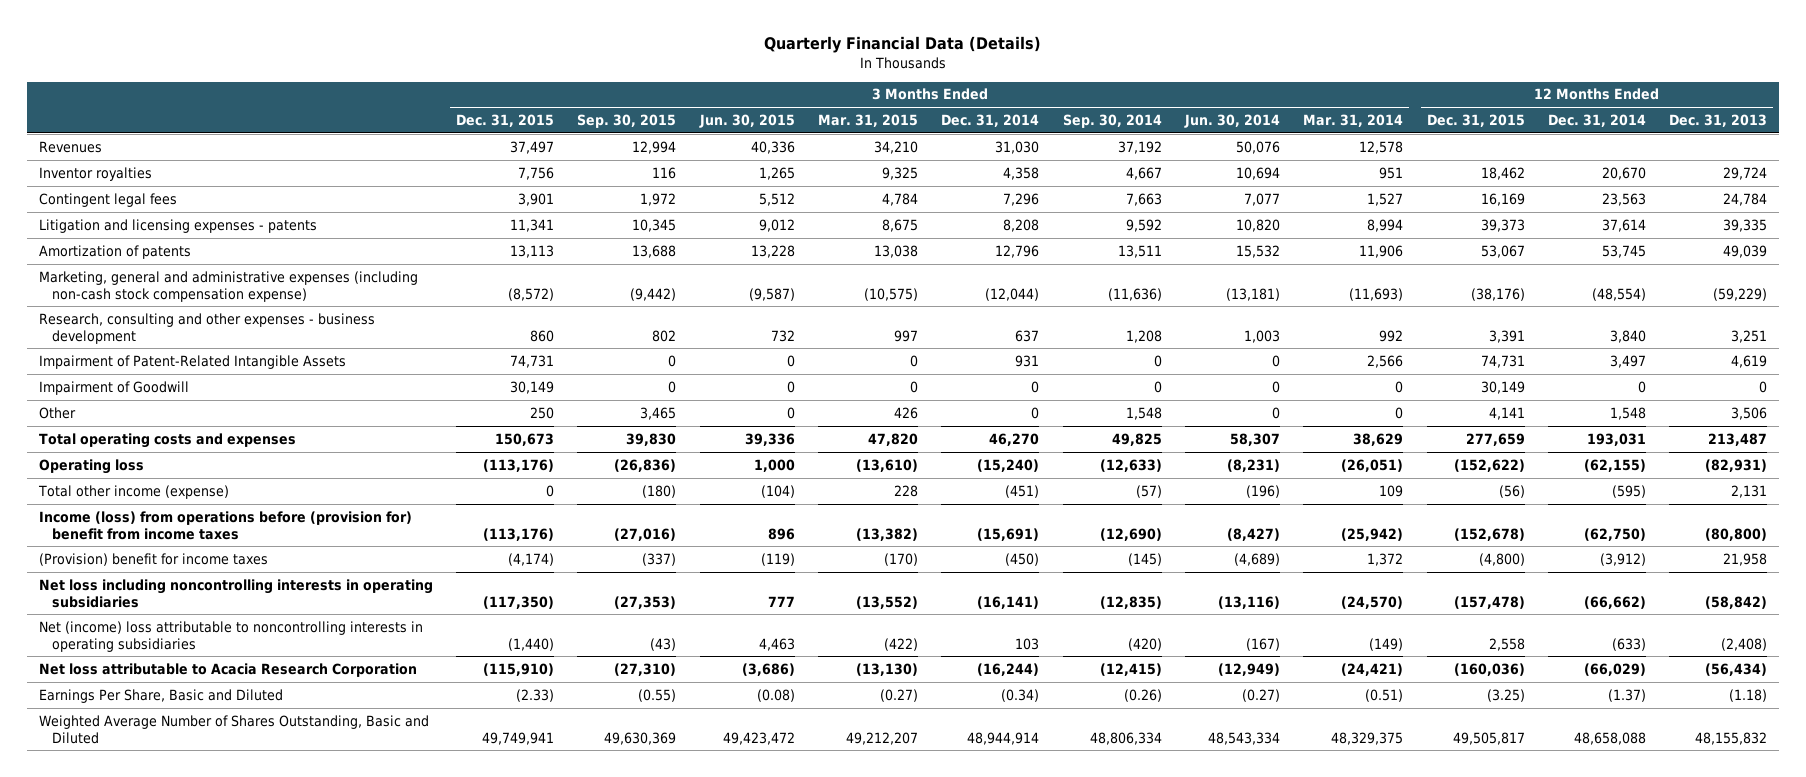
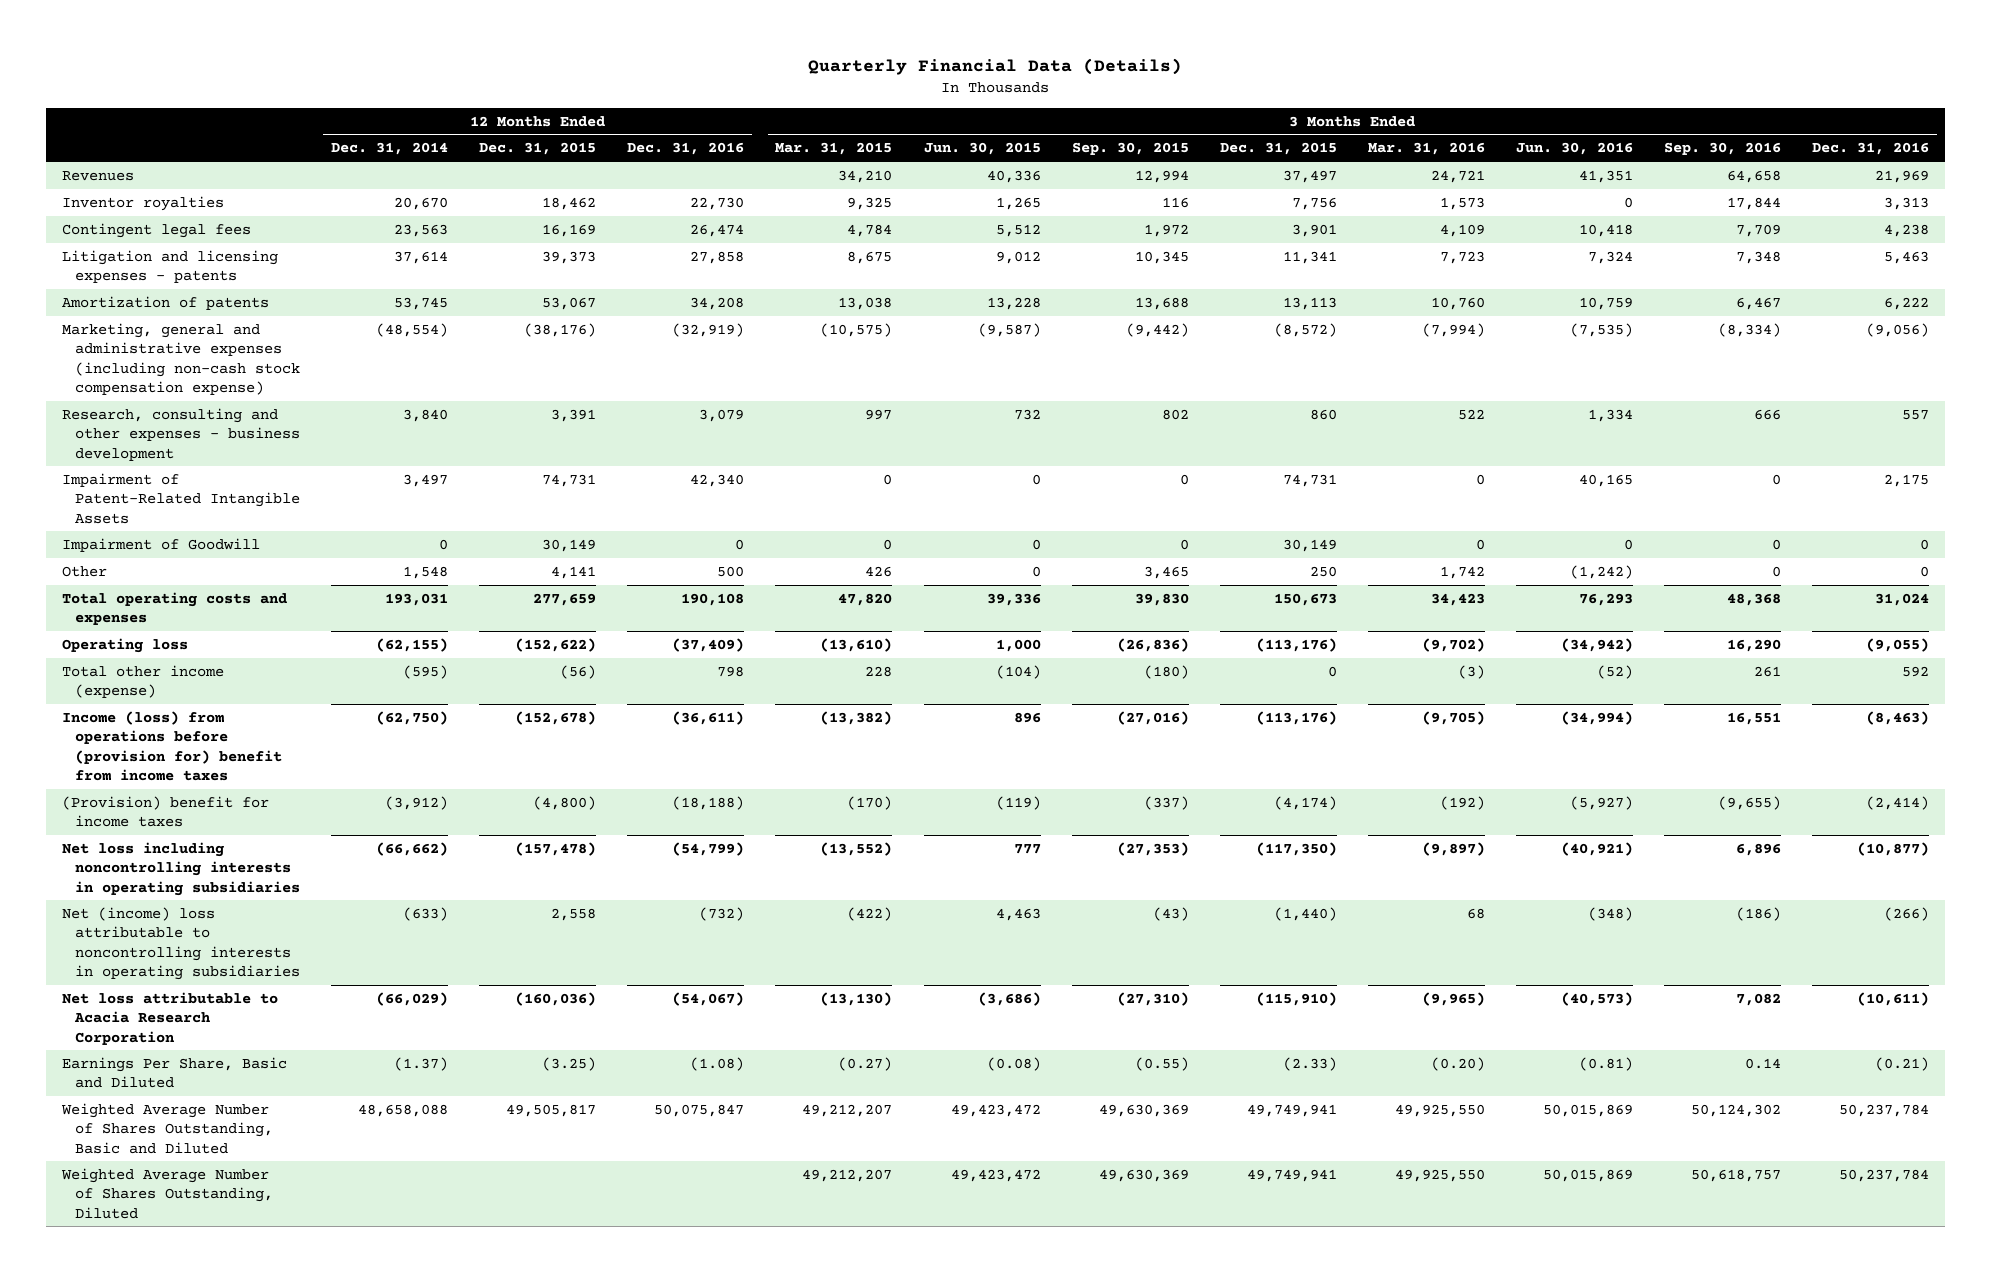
[941,113,1040,127] Dec. 31, 2014 -> none
[1062,113,1162,128] Sep. 30, 2014 -> none
[1184,113,1281,128] Jun. 30, 2014 -> none
[1303,113,1404,127] Mar. 31, 2014 -> none
[1669,113,1768,127] Dec. 31, 2013 -> none
none -> [627,142,745,156] Dec. 31, 2016
none -> [1367,142,1485,156] Mar. 31, 2016
none -> [1515,142,1633,156] Jun. 30, 2016
none -> [1663,142,1781,156] Sep. 30, 2016
none -> [1812,142,1930,156] Dec. 31, 2016
none -> [60,1167,274,1219] Weighted Average Number of Shares Outstanding, Diluted

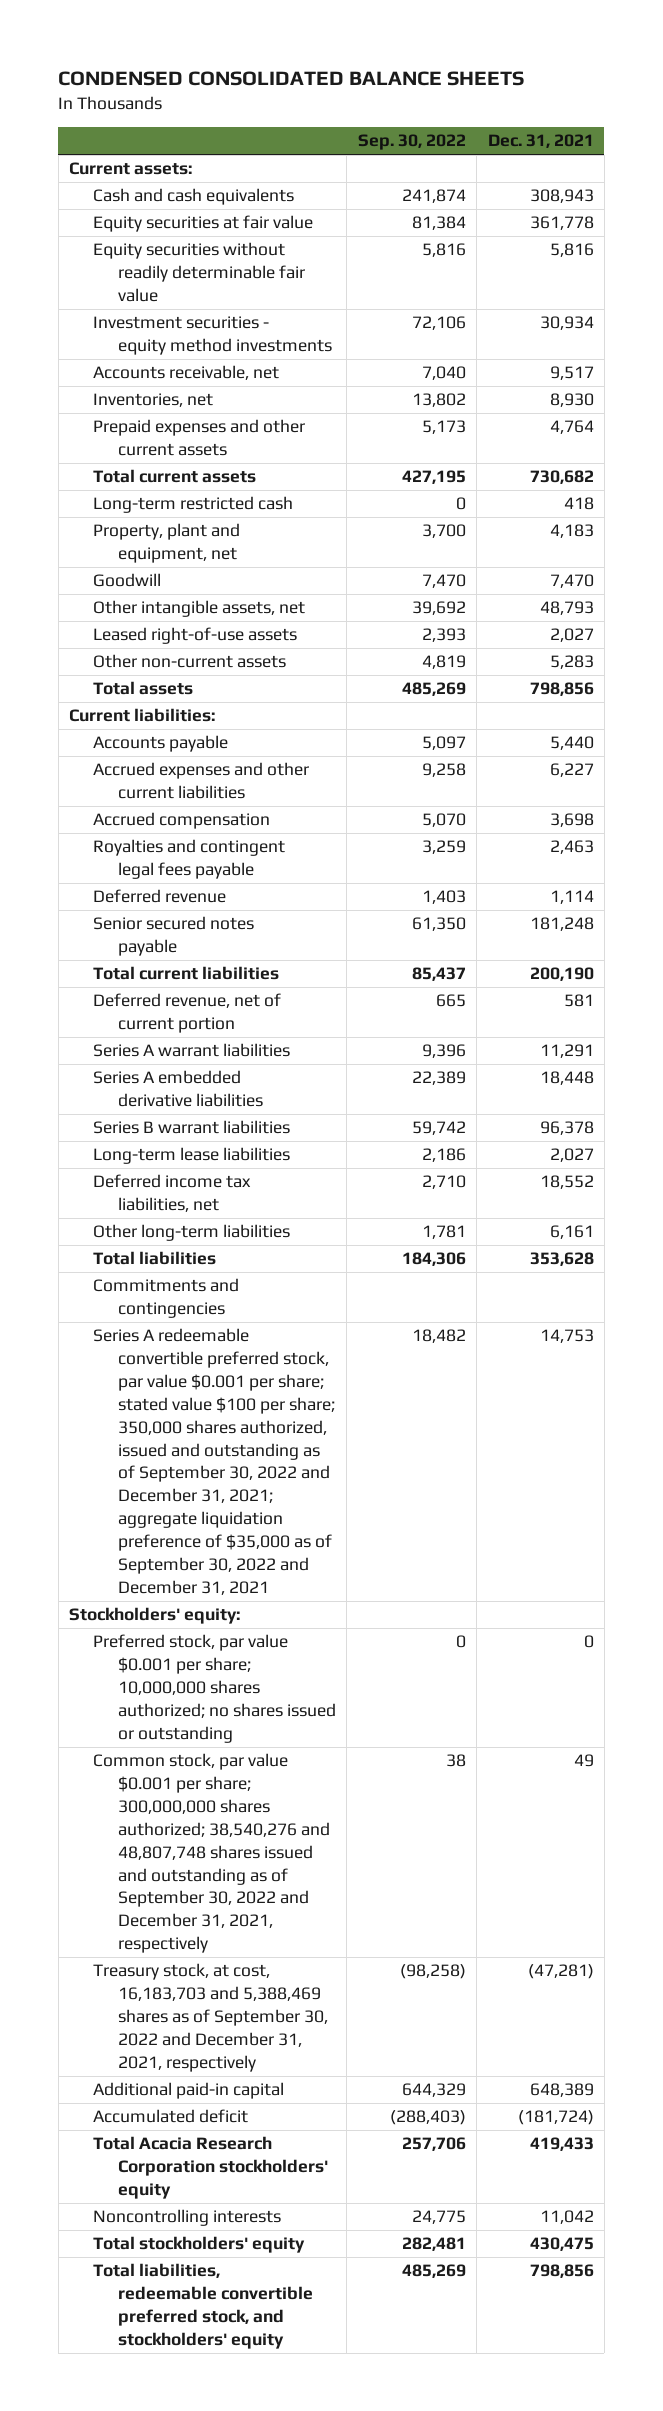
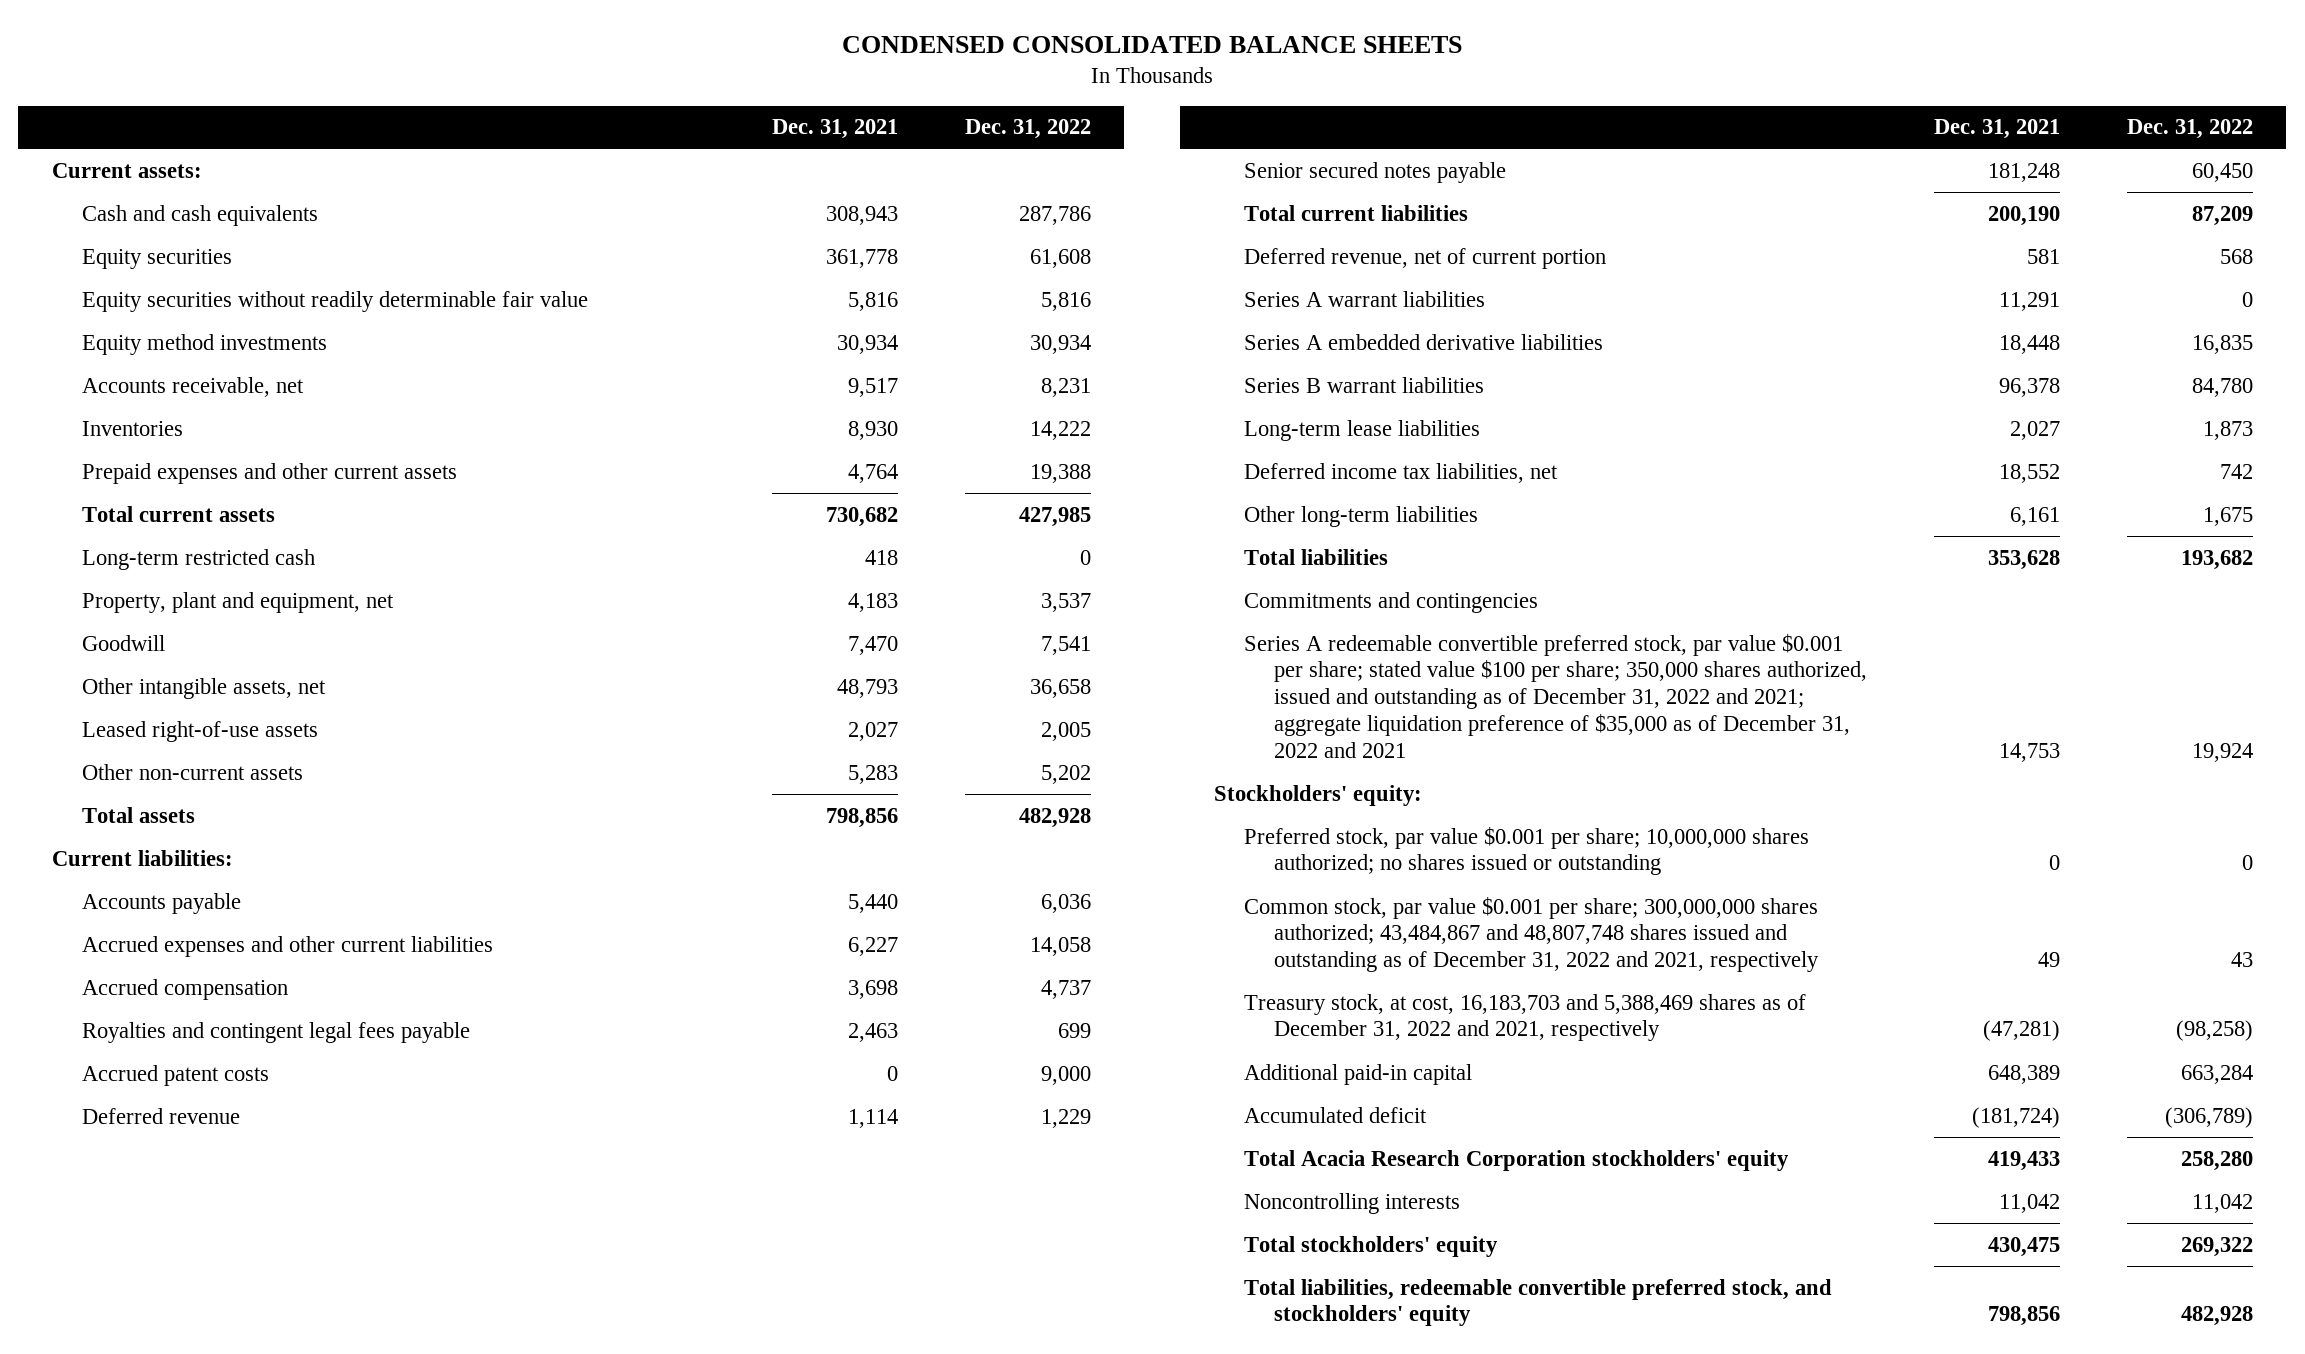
[357,134,466,151] Sep. 30, 2022 -> none
none -> [964,119,1091,140] Dec. 31, 2022
[93,215,314,233] Equity securities at fair value -> [81,248,232,269] Equity securities
[93,316,332,356] Investment securities - equity method investments -> [81,333,327,355] Equity method investments
[93,393,214,408] Inventories, net -> [81,420,183,436] Inventories
none -> [81,1064,269,1086] Accrued patent costs
[93,1328,335,1595] Series A redeemable convertible preferred stock, par value $0.001 per share; stated value $100 per share; 350,000 shares authorized, issued and outstanding as of September 30, 2022 and December 31, 2021; aggregate liquidation preference of $35,000 as of September 30, 2022 and December 31, 2021 -> [1243,633,1868,758] Series A redeemable convertible preferred stock, par value $0.001 per share; stated value $100 per share; 350,000 shares authorized, issued and outstanding as of December 31, 2022 and 2021; aggregate liquidation preference of $35,000 as of December 31, 2022 and 2021
[93,1753,330,1954] Common stock, par value $0.001 per share; 300,000,000 shares authorized; 38,540,276 and 48,807,748 shares issued and outstanding as of September 30, 2022 and December 31, 2021, respectively -> [1243,896,1820,973] Common stock, par value $0.001 per share; 300,000,000 shares authorized; 43,484,867 and 48,807,748 shares issued and outstanding as of December 31, 2022 and 2021, respectively
[93,1963,328,2072] Treasury stock, at cost, 16,183,703 and 5,388,469 shares as of September 30, 2022 and December 31, 2021, respectively -> [1243,993,1806,1042] Treasury stock, at cost, 16,183,703 and 5,388,469 shares as of December 31, 2022 and 2021, respectively

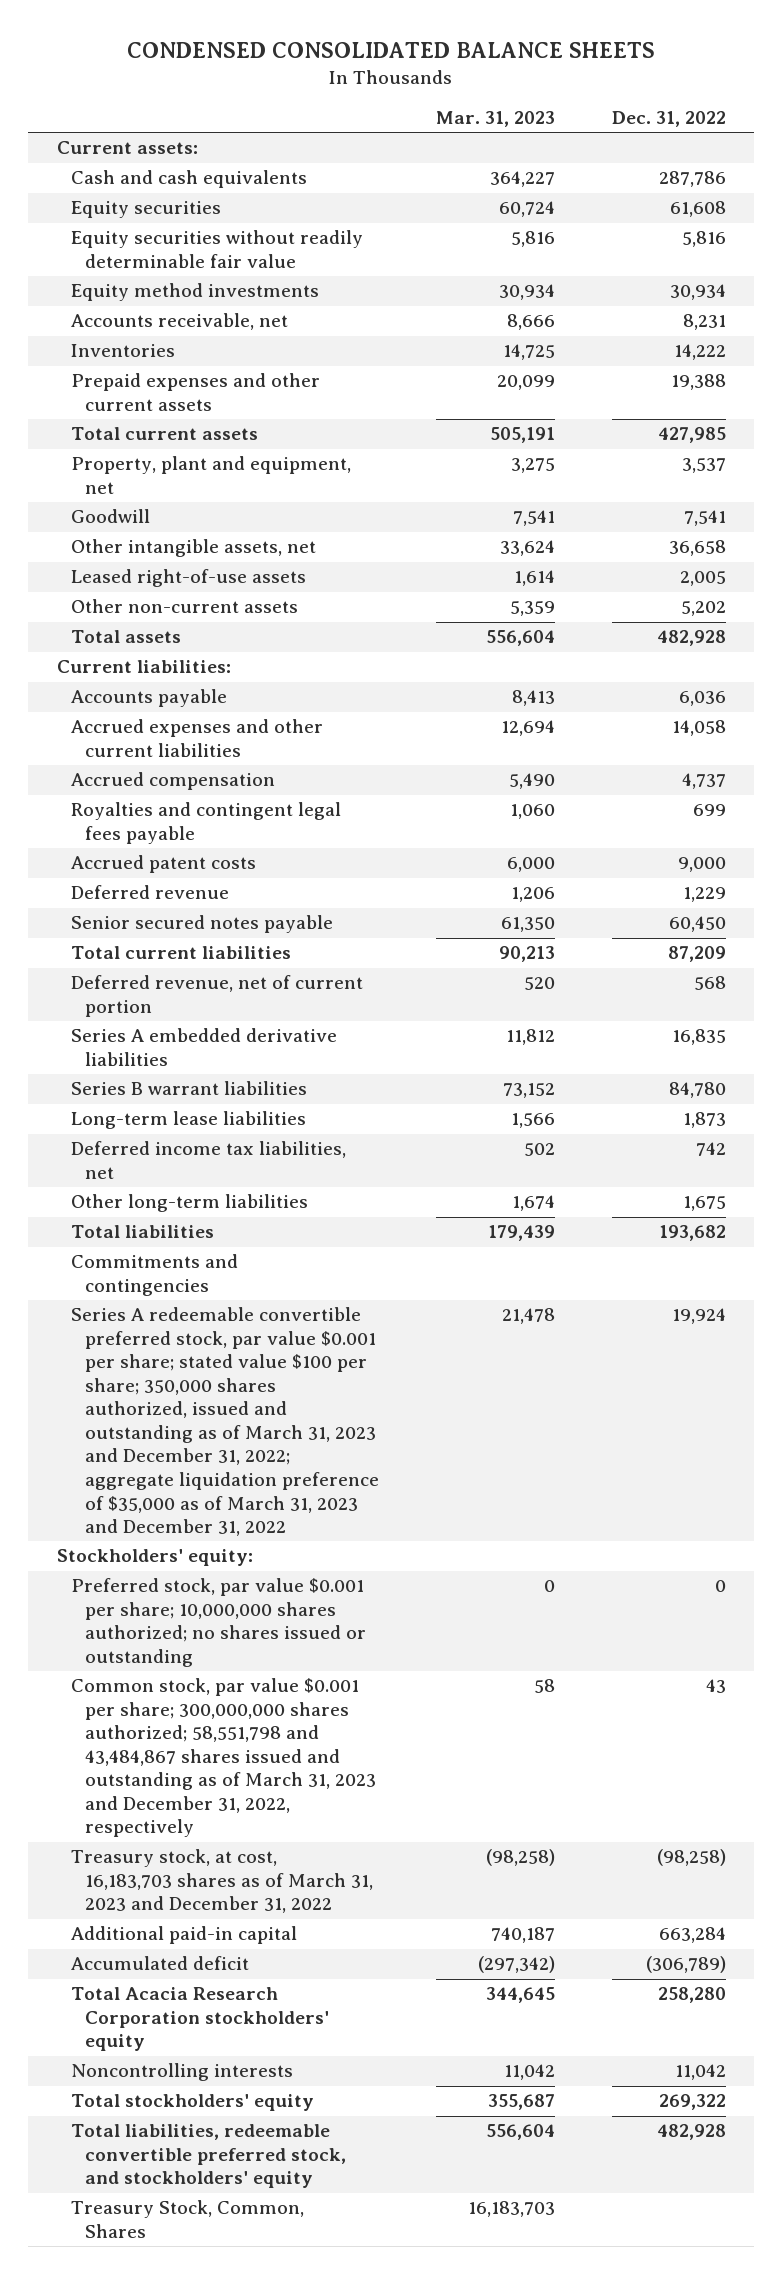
[771,119,898,140] Dec. 31, 2021 -> none
none -> [436,110,556,127] Mar. 31, 2023
[81,548,315,570] Long-term restricted cash -> none
[1243,290,1485,307] Series A warrant liabilities -> none
[1243,633,1868,758] Series A redeemable convertible preferred stock, par value $0.001 per share; stated value $100 per share; 350,000 shares authorized, issued and outstanding as of December 31, 2022 and 2021; aggregate liquidation preference of $35,000 as of December 31, 2022 and 2021 -> [71,1307,380,1537] Series A redeemable convertible preferred stock, par value $0.001 per share; stated value $100 per share; 350,000 shares authorized, issued and outstanding as of March 31, 2023 and December 31, 2022; aggregate liquidation preference of $35,000 as of March 31, 2023 and December 31, 2022
[1243,896,1820,973] Common stock, par value $0.001 per share; 300,000,000 shares authorized; 43,484,867 and 48,807,748 shares issued and outstanding as of December 31, 2022 and 2021, respectively -> [71,1678,377,1838] Common stock, par value $0.001 per share; 300,000,000 shares authorized; 58,551,798 and 43,484,867 shares issued and outstanding as of March 31, 2023 and December 31, 2022, respectively
[1243,993,1806,1042] Treasury stock, at cost, 16,183,703 and 5,388,469 shares as of December 31, 2022 and 2021, respectively -> [71,1849,374,1914] Treasury stock, at cost, 16,183,703 shares as of March 31, 2023 and December 31, 2022
none -> [71,2200,305,2238] Treasury Stock, Common, Shares

